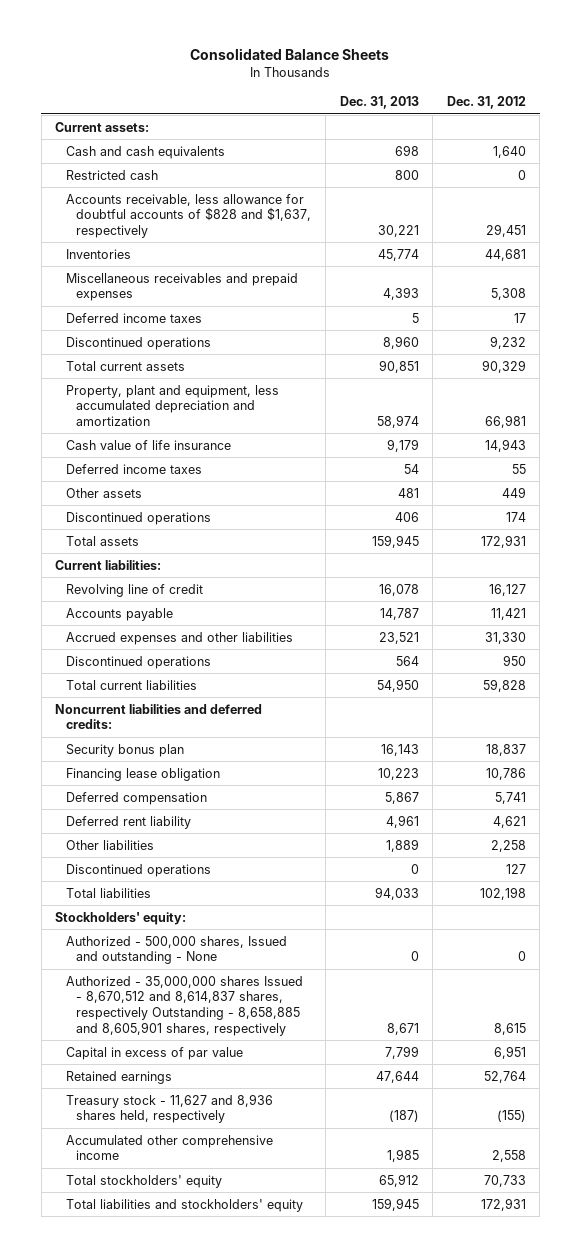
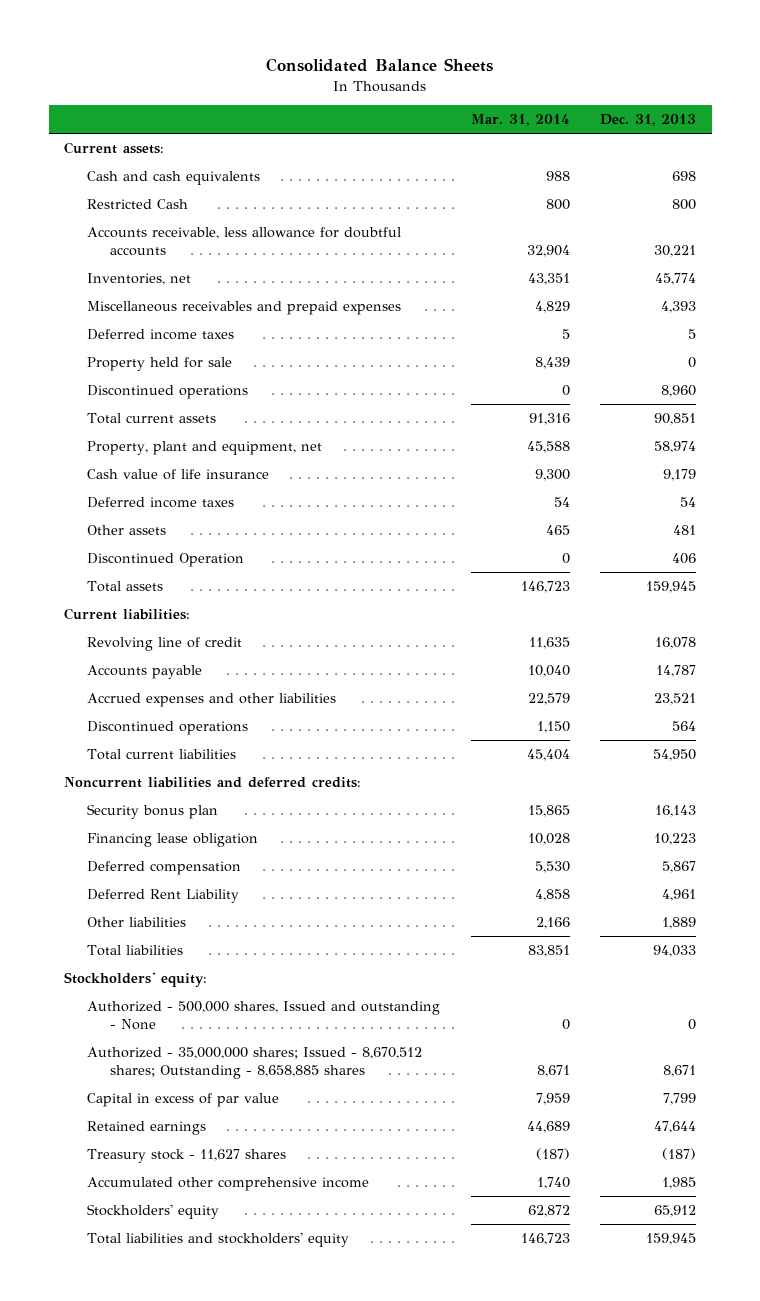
[446,95,526,109] Dec. 31, 2012 -> none
none -> [470,114,570,127] Mar. 31, 2014
[65,169,158,180] Restricted cash -> [86,199,188,210] Restricted Cash
[65,193,312,238] Accounts receivable, less allowance for doubtful accounts of $828 and $1,637, respectively -> [86,227,401,256] Accounts receivable, less allowance for doubtful accounts
[65,248,131,259] Inventories -> [86,273,191,286] Inventories, net
none -> [86,357,232,372] Property held for sale
[65,384,279,426] Property, plant and equipment, less accumulated depreciation and amortization -> [86,441,322,456] Property, plant and equipment, net
[65,511,211,525] Discontinued operations -> [86,553,244,568] Discontinued Operation
[65,815,191,829] Deferred rent liability -> [86,889,239,904] Deferred Rent Liability
[65,863,211,877] Discontinued operations -> none
[65,975,303,1036] Authorized - 35,000,000 shares Issued - 8,670,512 and 8,614,837 shares, respectively Outstanding - 8,658,885 and 8,605,901 shares, respectively -> [86,1047,422,1079] Authorized - 35,000,000 shares; Issued - 8,670,512 shares; Outstanding - 8,658,885 shares
[65,1093,273,1124] Treasury stock - 11,627 and 8,936 shares held, respectively -> [86,1149,286,1164] Treasury stock - 11,627 shares
[65,1174,222,1188] Total stockholders' equity -> [86,1204,219,1220] Stockholders' equity

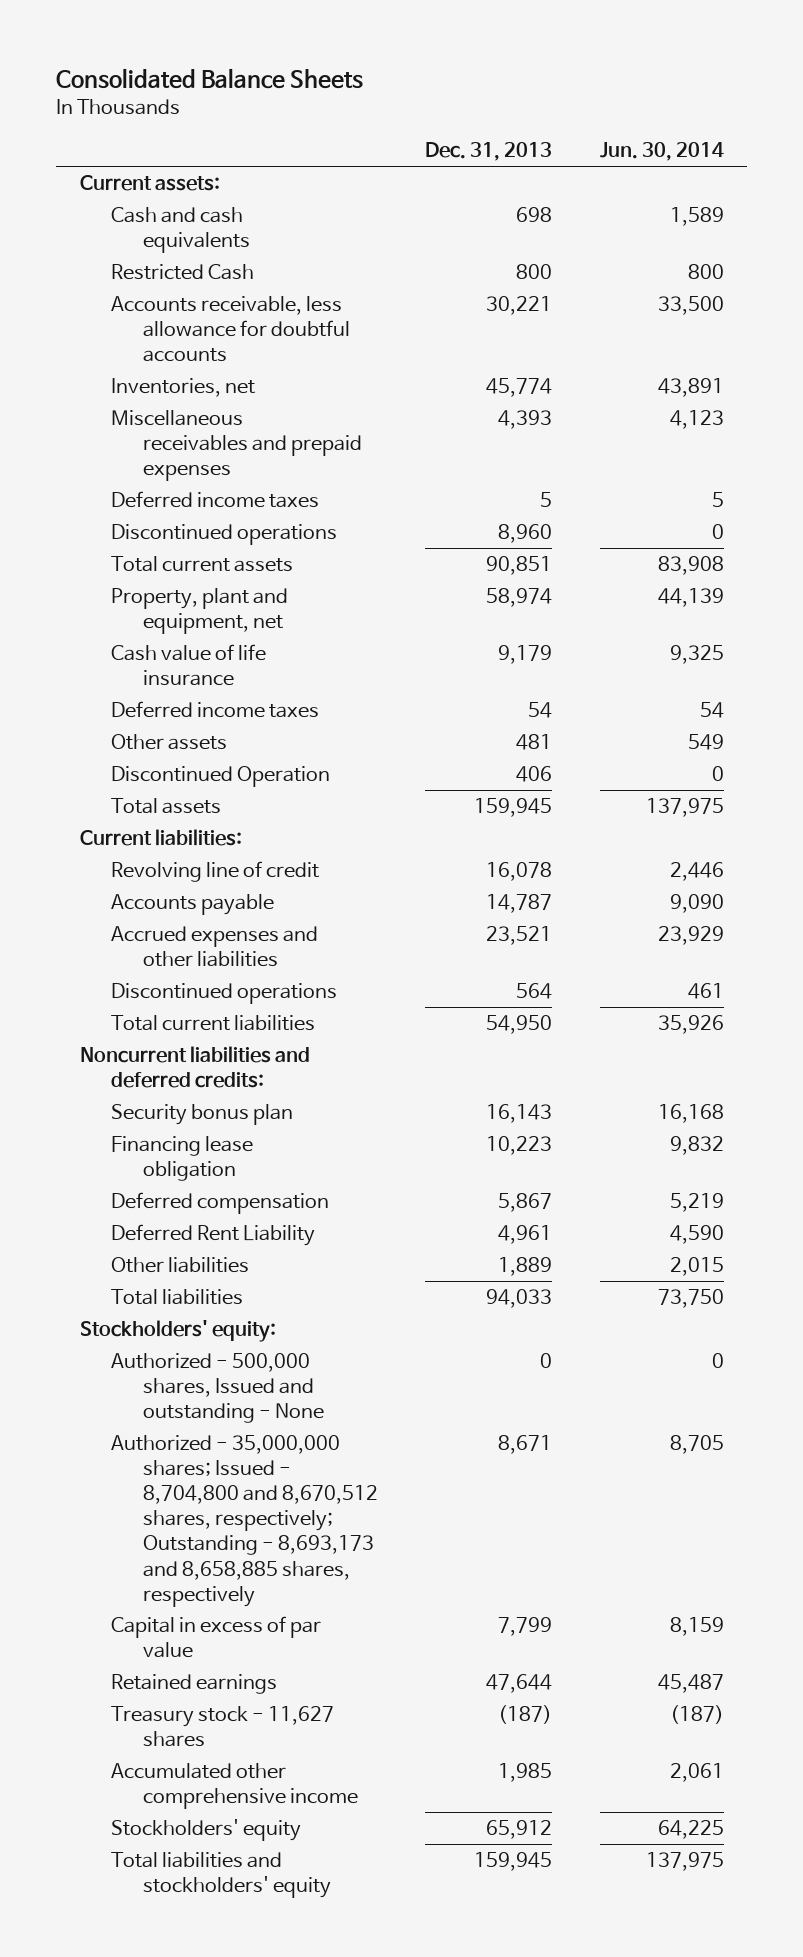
[470,114,570,127] Mar. 31, 2014 -> none
none -> [599,142,724,162] Jun. 30, 2014
[86,357,232,372] Property held for sale -> none
[86,1047,422,1079] Authorized - 35,000,000 shares; Issued - 8,670,512 shares; Outstanding - 8,658,885 shares -> [111,1435,378,1607] Authorized - 35,000,000 shares; Issued - 8,704,800 and 8,670,512 shares, respectively; Outstanding - 8,693,173 and 8,658,885 shares, respectively

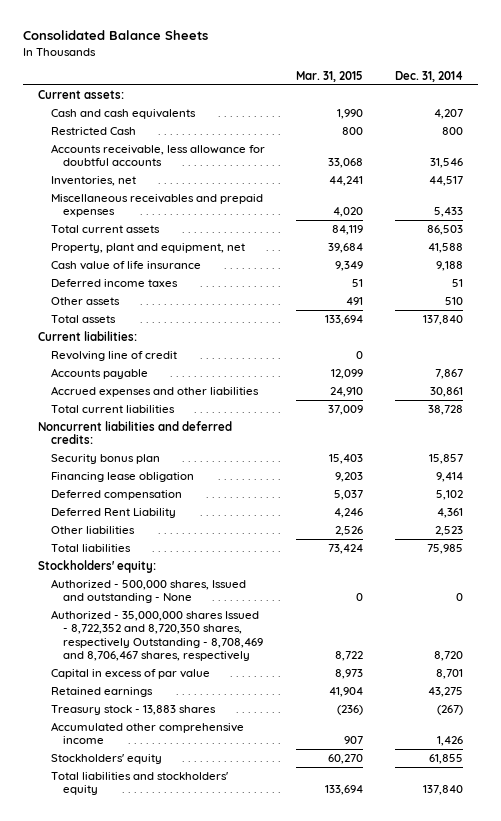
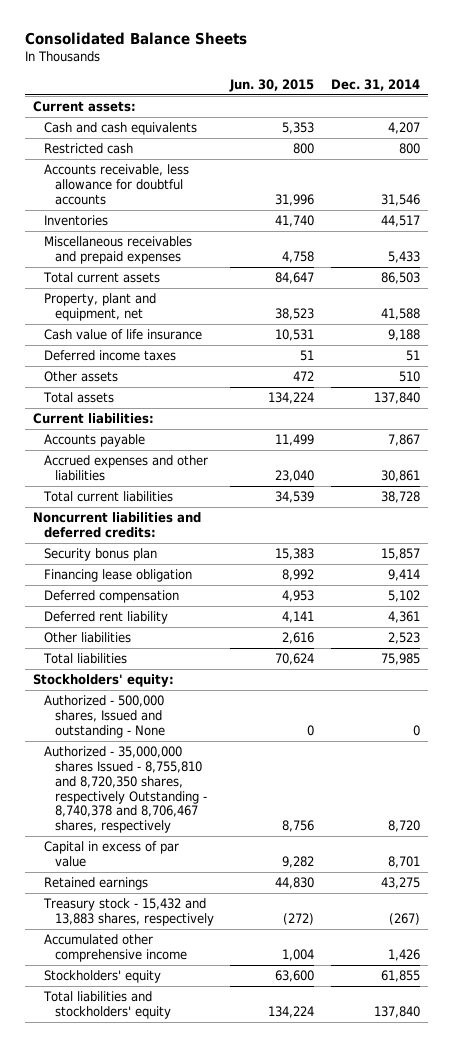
[296,71,364,83] Mar. 31, 2015 -> none
none -> [229,78,315,92] Jun. 30, 2015
[50,126,136,135] Restricted Cash -> [43,143,133,155] Restricted cash
[50,175,136,186] Inventories, net -> [43,215,108,227] Inventories
[50,350,177,361] Revolving line of credit -> none
[50,507,176,518] Deferred Rent Liability -> [43,611,168,625] Deferred rent liability
[50,609,264,662] Authorized - 35,000,000 shares Issued - 8,722,352 and 8,720,350 shares, respectively Outstanding - 8,708,469 and 8,706,467 shares, respectively -> [43,746,207,834] Authorized - 35,000,000 shares Issued - 8,755,810 and 8,720,350 shares, respectively Outstanding - 8,740,378 and 8,706,467 shares, respectively
[50,704,216,715] Treasury stock - 13,883 shares -> [42,898,214,926] Treasury stock - 15,432 and 13,883 shares, respectively

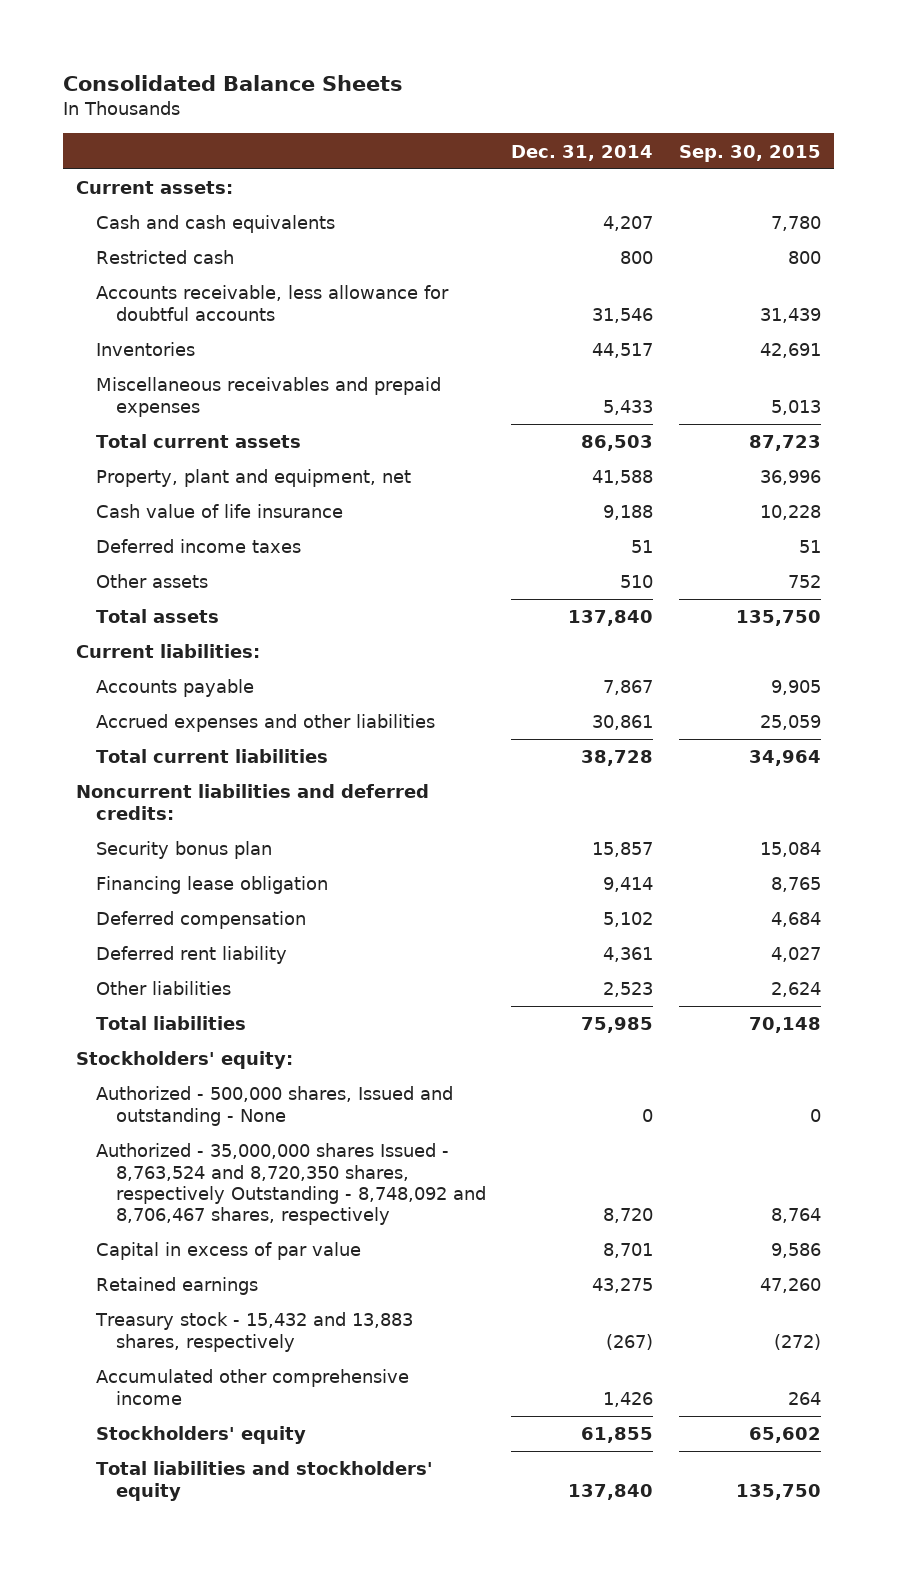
[229,78,315,92] Jun. 30, 2015 -> none
none -> [679,144,822,162] Sep. 30, 2015
[43,746,207,834] Authorized - 35,000,000 shares Issued - 8,755,810 and 8,720,350 shares, respectively Outstanding - 8,740,378 and 8,706,467 shares, respectively -> [95,1143,486,1226] Authorized - 35,000,000 shares Issued - 8,763,524 and 8,720,350 shares, respectively Outstanding - 8,748,092 and 8,706,467 shares, respectively

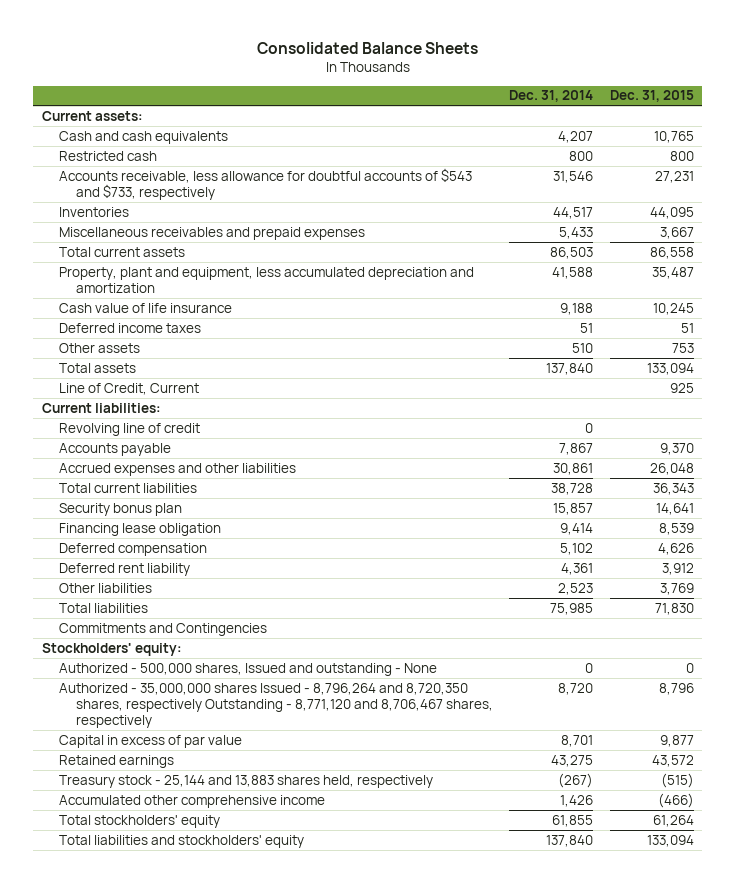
[679,144,822,162] Sep. 30, 2015 -> none
none -> [609,90,694,103] Dec. 31, 2015
[95,285,449,321] Accounts receivable, less allowance for doubtful accounts -> [58,167,472,200] Accounts receivable, less allowance for doubtful accounts of $543 and $733, respectively
[95,469,411,488] Property, plant and equipment, net -> [58,266,474,293] Property, plant and equipment, less accumulated depreciation and amortization
none -> [58,382,199,395] Line of Credit, Current
none -> [58,422,200,436] Revolving line of credit
[75,784,429,820] Noncurrent liabilities and deferred credits: -> none
none -> [58,622,267,636] Commitments and Contingencies
[95,1143,486,1226] Authorized - 35,000,000 shares Issued - 8,763,524 and 8,720,350 shares, respectively Outstanding - 8,748,092 and 8,706,467 shares, respectively -> [58,682,493,729] Authorized - 35,000,000 shares Issued - 8,796,264 and 8,720,350 shares, respectively Outstanding - 8,771,120 and 8,706,467 shares, respectively
[94,1312,413,1352] Treasury stock - 15,432 and 13,883 shares, respectively -> [58,774,433,788] Treasury stock - 25,144 and 13,883 shares held, respectively
[95,1426,306,1445] Stockholders' equity -> [58,814,220,828] Total stockholders' equity

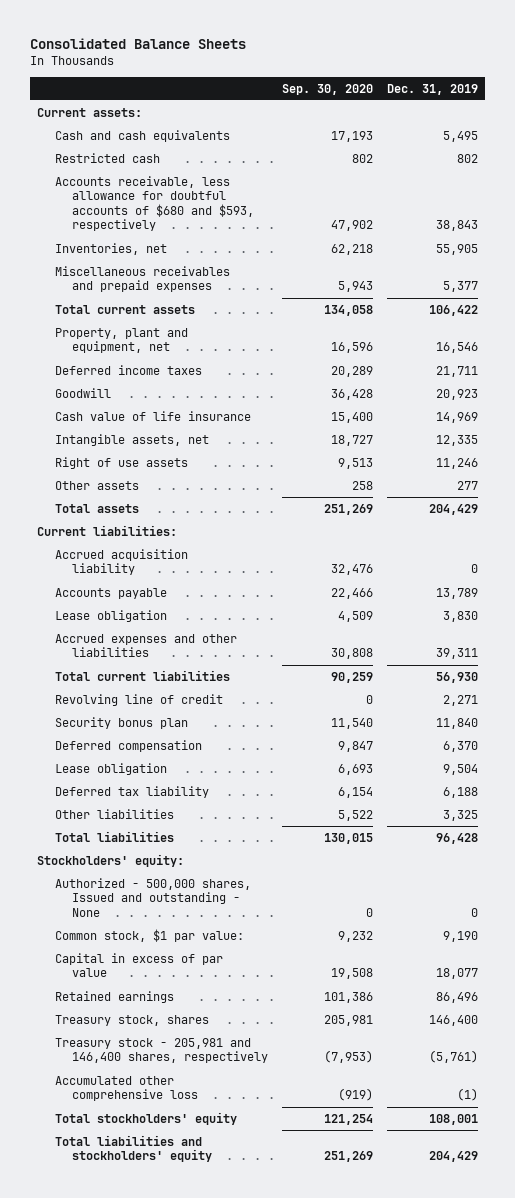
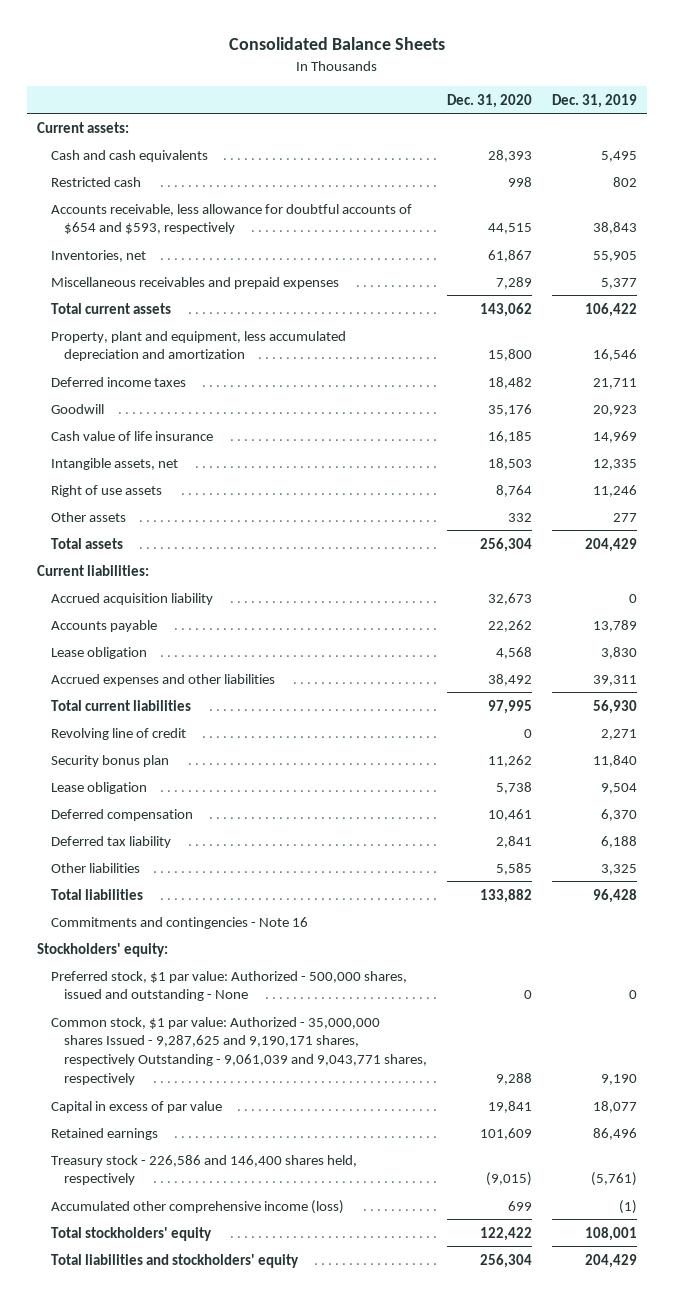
[282,83,374,95] Sep. 30, 2020 -> none
none -> [447,93,533,108] Dec. 31, 2020
[54,175,255,232] Accounts receivable, less allowance for doubtful accounts of $680 and $593, respectively -> [50,203,412,235] Accounts receivable, less allowance for doubtful accounts of $654 and $593, respectively
[54,327,188,354] Property, plant and equipment, net -> [50,330,346,362] Property, plant and equipment, less accumulated depreciation and amortization
[54,739,202,752] Deferred compensation -> [50,808,193,821] Deferred compensation
none -> [50,916,308,929] Commitments and contingencies - Note 16
[54,877,251,917] Authorized - 500,000 shares, Issued and outstanding - None -> [50,970,407,1002] Preferred stock, $1 par value: Authorized - 500,000 shares, issued and outstanding - None
[54,928,244,942] Common stock, $1 par value: -> [50,1016,428,1086] Common stock, $1 par value: Authorized - 35,000,000 shares Issued - 9,287,625 and 9,190,171 shares, respectively Outstanding - 9,061,039 and 9,043,771 shares, respectively
[54,1014,209,1026] Treasury stock, shares -> none
[54,1037,269,1064] Treasury stock - 205,981 and 146,400 shares, respectively -> [50,1154,357,1186] Treasury stock - 226,586 and 146,400 shares held, respectively
[54,1075,199,1102] Accumulated other comprehensive loss -> [50,1199,344,1214] Accumulated other comprehensive income (loss)

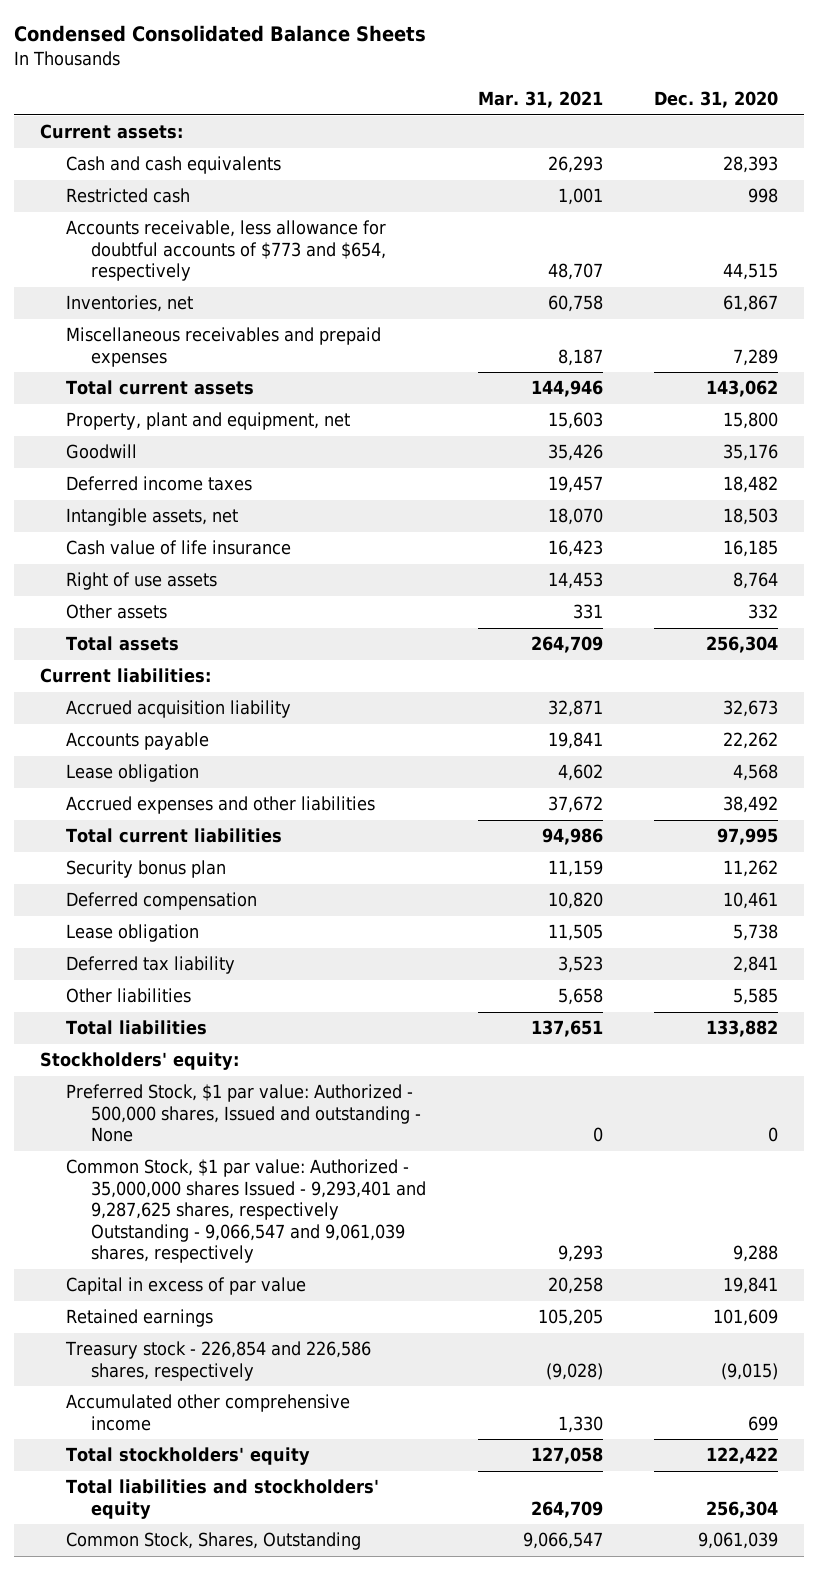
[228,37,445,51] Consolidated Balance Sheets -> [14,25,427,43] Condensed Consolidated Balance Sheets
[552,93,638,108] Dec. 31, 2019 -> none
none -> [477,91,603,109] Mar. 31, 2021
[50,203,412,235] Accounts receivable, less allowance for doubtful accounts of $654 and $593, respectively -> [65,220,387,282] Accounts receivable, less allowance for doubtful accounts of $773 and $654, respectively
[50,330,346,362] Property, plant and equipment, less accumulated depreciation and amortization -> [65,412,350,431] Property, plant and equipment, net
[50,376,186,387] Deferred income taxes -> [65,476,252,492] Deferred income taxes
[50,430,213,441] Cash value of life insurance -> [65,540,291,556] Cash value of life insurance
[50,727,186,740] Revolving line of credit -> none
[50,781,147,794] Lease obligation -> [65,924,199,943] Lease obligation
[50,916,308,929] Commitments and contingencies - Note 16 -> none
[50,970,407,1002] Preferred stock, $1 par value: Authorized - 500,000 shares, issued and outstanding - None -> [65,1084,422,1143] Preferred Stock, $1 par value: Authorized - 500,000 shares, Issued and outstanding - None
[50,1016,428,1086] Common stock, $1 par value: Authorized - 35,000,000 shares Issued - 9,287,625 and 9,190,171 shares, respectively Outstanding - 9,061,039 and 9,043,771 shares, respectively -> [65,1159,427,1264] Common Stock, $1 par value: Authorized - 35,000,000 shares Issued - 9,293,401 and 9,287,625 shares, respectively Outstanding - 9,066,547 and 9,061,039 shares, respectively
[50,1154,357,1186] Treasury stock - 226,586 and 146,400 shares held, respectively -> [64,1341,371,1381] Treasury stock - 226,854 and 226,586 shares, respectively
[50,1199,344,1214] Accumulated other comprehensive income (loss) -> [65,1394,350,1431] Accumulated other comprehensive income
none -> [65,1532,361,1551] Common Stock, Shares, Outstanding

